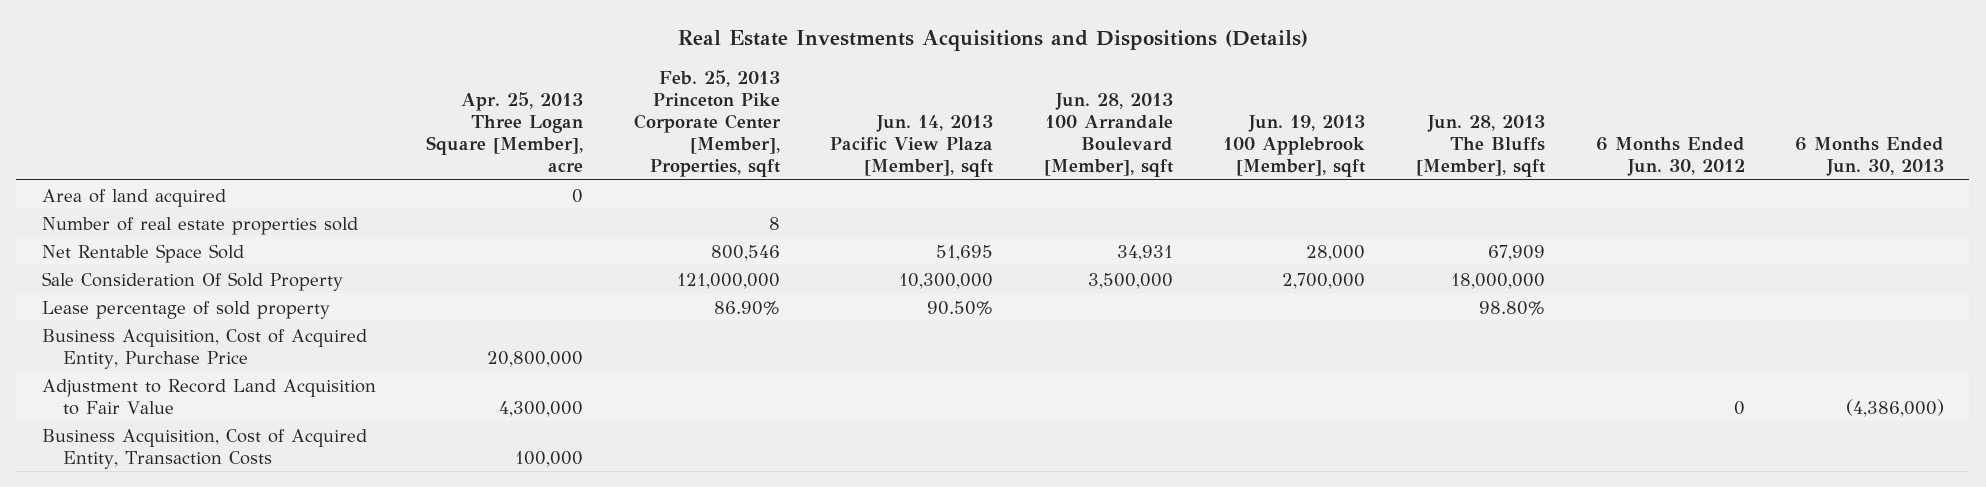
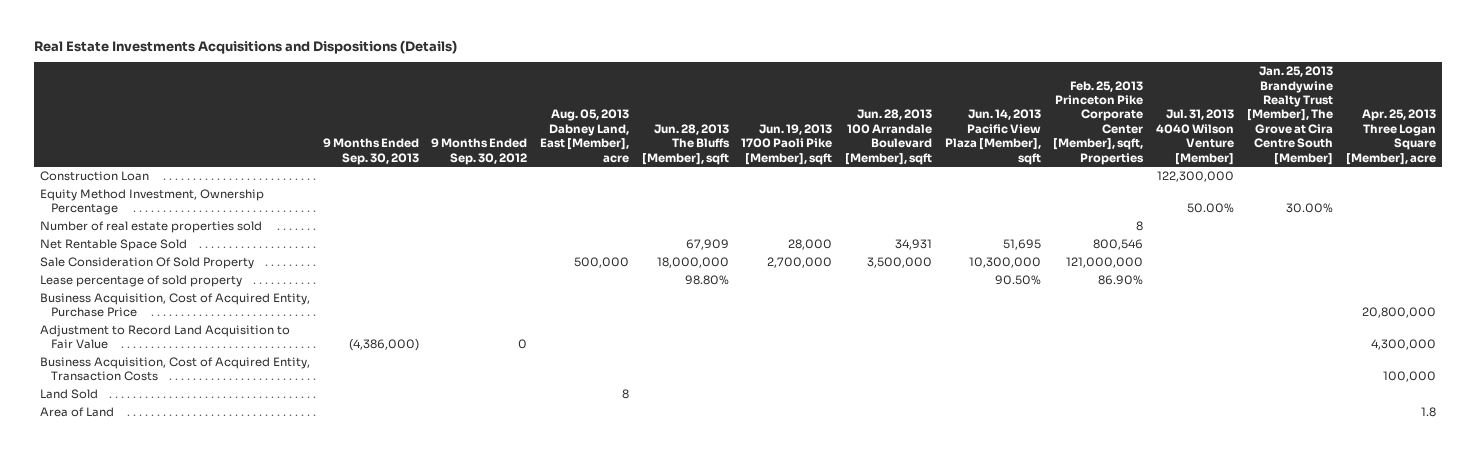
[633,69,781,177] Feb. 25, 2013 Princeton Pike Corporate Center [Member], Properties, sqft -> none
[1223,114,1366,177] Jun. 19, 2013 100 Applebrook [Member], sqft -> none
[1595,136,1745,176] 6 Months Ended Jun. 30, 2012 -> none
[1795,136,1945,176] 6 Months Ended Jun. 30, 2013 -> none
none -> [322,138,419,165] 9 Months Ended Sep. 30, 2013
none -> [431,138,528,165] 9 Months Ended Sep. 30, 2012
none -> [539,109,629,163] Aug. 05, 2013 Dabney Land, East [Member], acre
none -> [741,123,833,165] Jun. 19, 2013 1700 Paoli Pike [Member], sqft
none -> [1053,80,1145,165] Feb. 25, 2013 Princeton Pike Corporate Center [Member], sqft, Properties
none -> [1156,109,1235,165] Jul. 31, 2013 4040 Wilson Venture [Member]
none -> [1246,66,1333,165] Jan. 25, 2013 Brandywine Realty Trust [Member], The Grove at Cira Centre South [Member]
[41,188,226,207] Area of land acquired -> none
none -> [39,170,149,181] Construction Loan
none -> [39,188,264,216] Equity Method Investment, Ownership Percentage
none -> [39,388,98,399] Land Sold
none -> [39,406,114,417] Area of Land

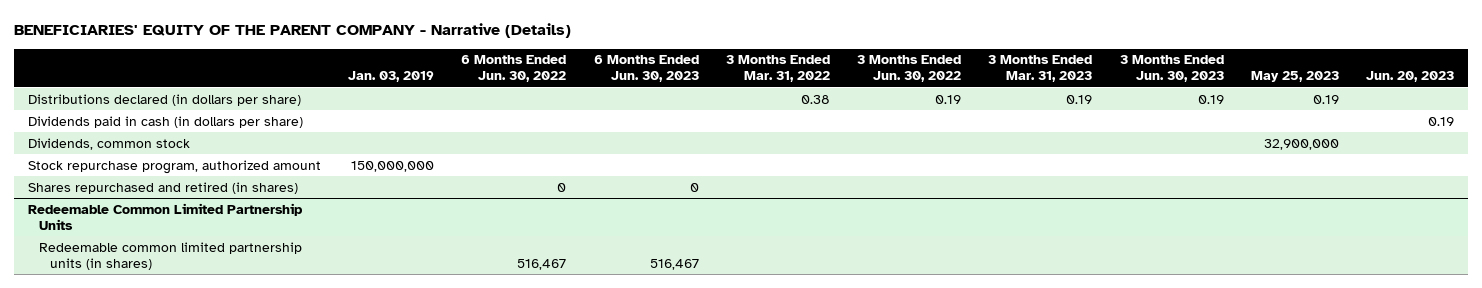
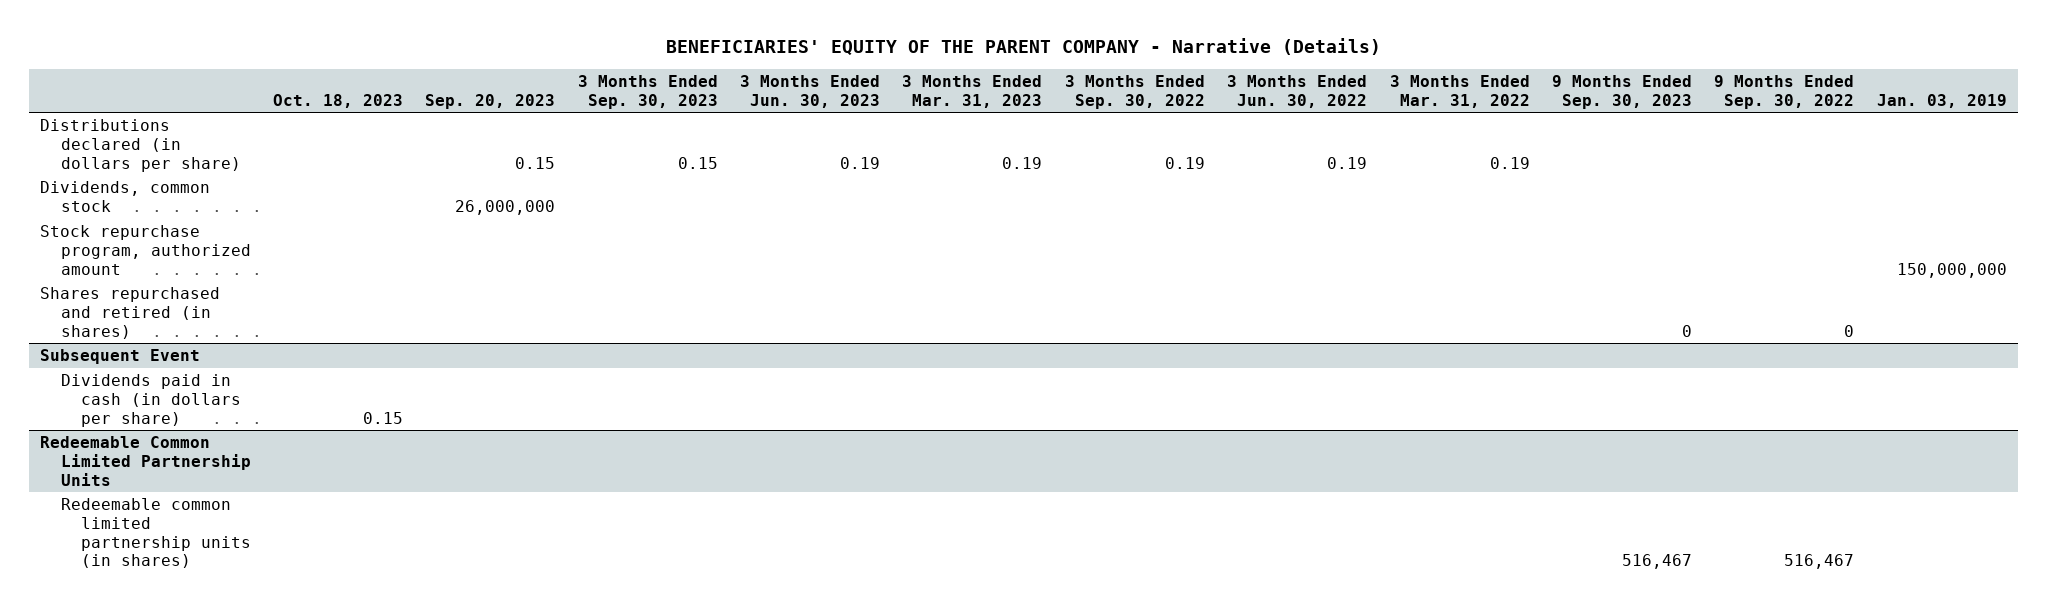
[461,55,567,83] 6 Months Ended Jun. 30, 2022 -> none
[593,55,699,83] 6 Months Ended Jun. 30, 2023 -> none
[1250,71,1339,83] May 25, 2023 -> none
[1366,71,1455,83] Jun. 20, 2023 -> none
none -> [272,93,403,108] Oct. 18, 2023
none -> [425,93,556,109] Sep. 20, 2023
none -> [577,74,718,109] 3 Months Ended Sep. 30, 2023
none -> [1064,74,1205,109] 3 Months Ended Sep. 30, 2022
none -> [1551,74,1692,109] 9 Months Ended Sep. 30, 2023
none -> [1714,74,1855,109] 9 Months Ended Sep. 30, 2022
[27,115,303,128] Dividends paid in cash (in dollars per share) -> none
[800,94,830,104] 0.38 -> [1489,156,1530,169] 0.19
none -> [40,349,201,365] Subsequent Event
none -> [60,374,241,427] Dividends paid in cash (in dollars per share)

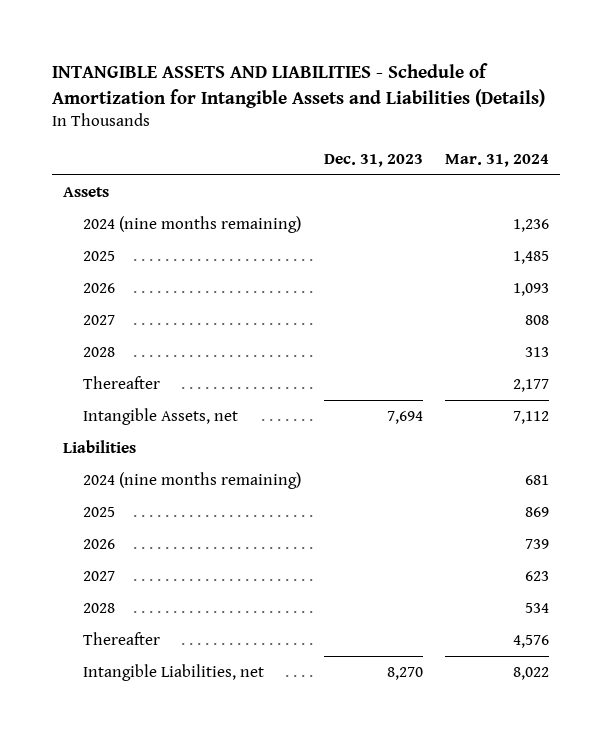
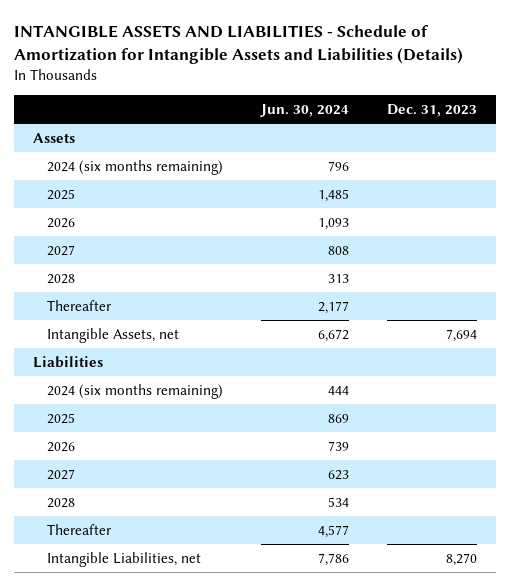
[445,154,550,168] Mar. 31, 2024 -> none
none -> [259,103,349,117] Jun. 30, 2024
[83,216,302,234] 2024 (nine months remaining) -> [46,160,223,176] 2024 (six months remaining)
[83,472,302,490] 2024 (nine months remaining) -> [46,384,223,400] 2024 (six months remaining)

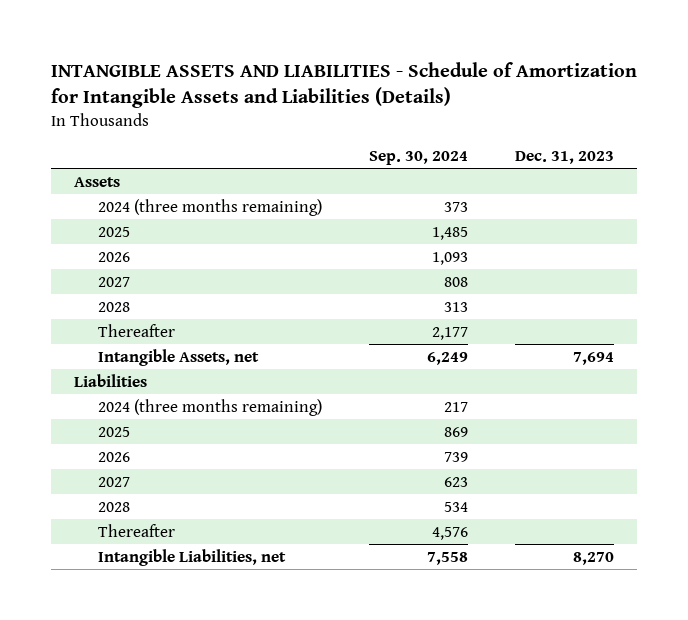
[259,103,349,117] Jun. 30, 2024 -> none
none -> [368,150,468,165] Sep. 30, 2024
[46,160,223,176] 2024 (six months remaining) -> [98,198,323,216] 2024 (three months remaining)
[46,384,223,400] 2024 (six months remaining) -> [98,398,323,416] 2024 (three months remaining)

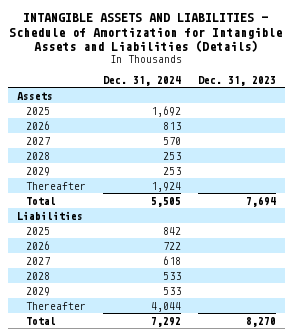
[368,150,468,165] Sep. 30, 2024 -> none
none -> [103,75,182,86] Dec. 31, 2024
[98,198,323,216] 2024 (three months remaining) -> none
none -> [26,166,51,176] 2029
[98,348,260,366] Intangible Assets, net -> [26,196,57,205] Total
[98,398,323,416] 2024 (three months remaining) -> none
none -> [26,286,51,296] 2029
[98,548,287,566] Intangible Liabilities, net -> [26,316,57,325] Total

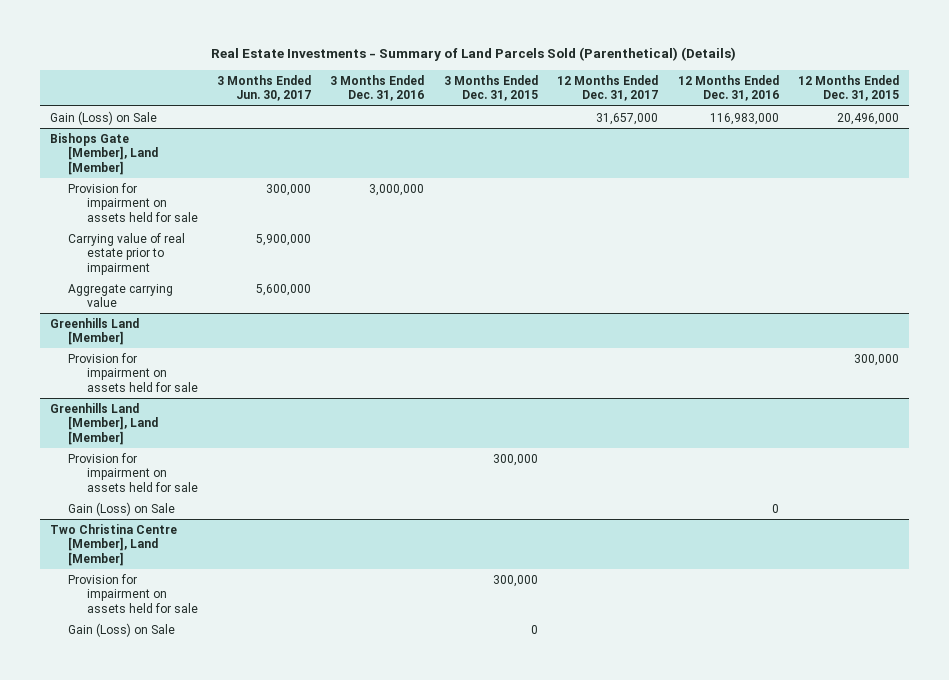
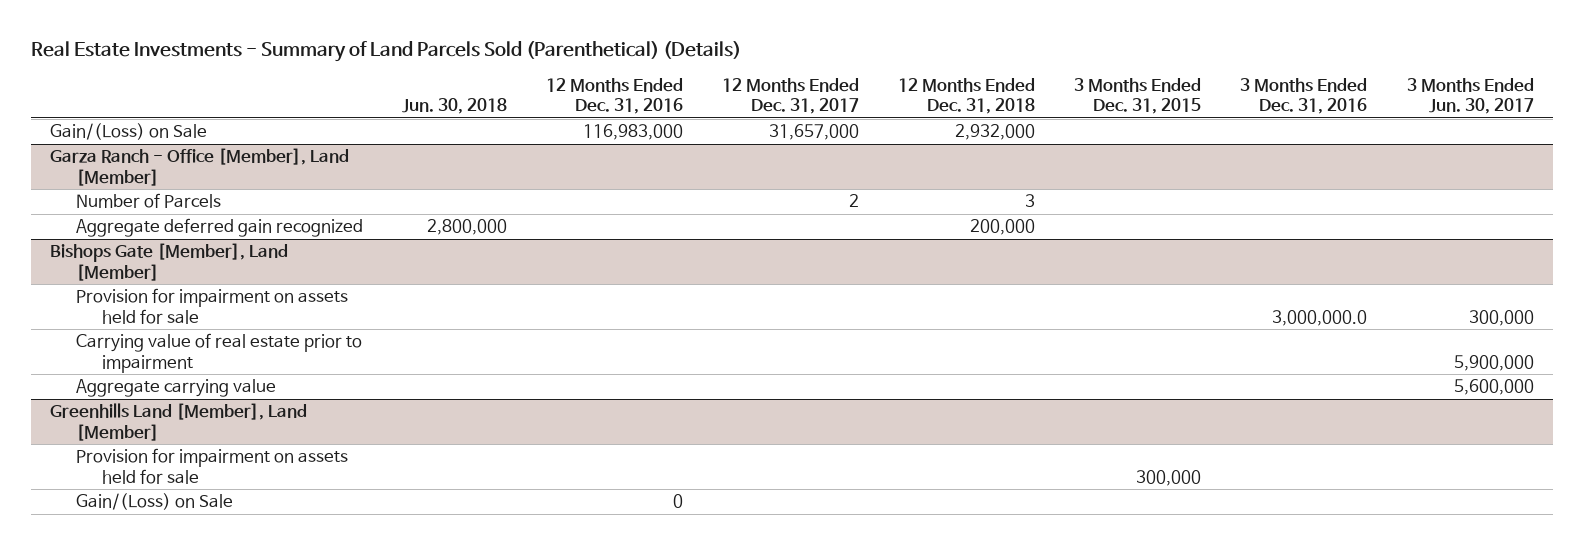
[798,74,900,102] 12 Months Ended Dec. 31, 2015 -> none
none -> [402,97,508,114] Jun. 30, 2018
none -> [898,77,1036,114] 12 Months Ended Dec. 31, 2018
[49,110,157,125] Gain (Loss) on Sale -> [50,123,208,141] Gain/(Loss) on Sale
none -> [50,148,350,186] Garza Ranch - Office [Member], Land [Member]
none -> [75,193,221,209] Number of Parcels
none -> [75,218,363,238] Aggregate deferred gain recognized
[369,183,425,196] 3,000,000 -> [1272,309,1368,326] 3,000,000.0
[49,317,139,346] Greenhills Land [Member] -> none
[68,352,198,392] Provision for impairment on assets held for sale -> none
[49,523,177,566] Two Christina Centre [Member], Land [Member] -> none
[68,573,198,613] Provision for impairment on assets held for sale -> none
[68,622,176,637] Gain (Loss) on Sale -> none
[68,501,176,516] Gain (Loss) on Sale -> [75,493,233,511] Gain/(Loss) on Sale

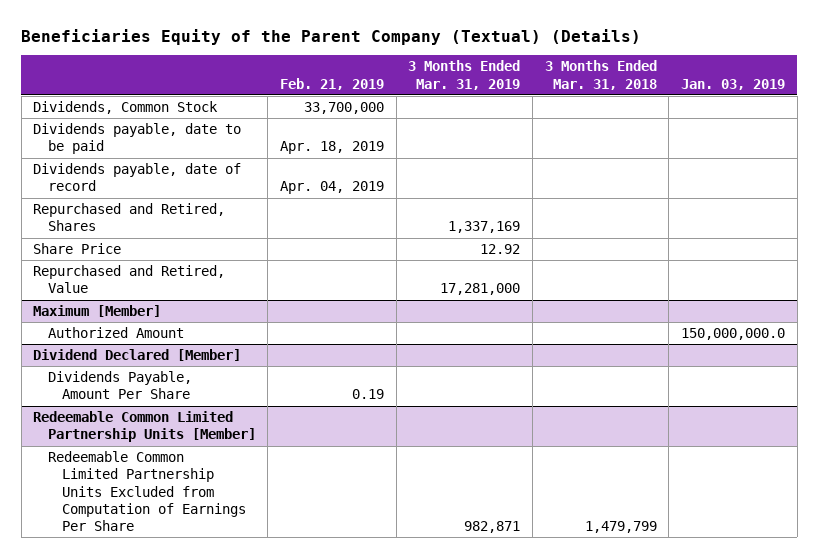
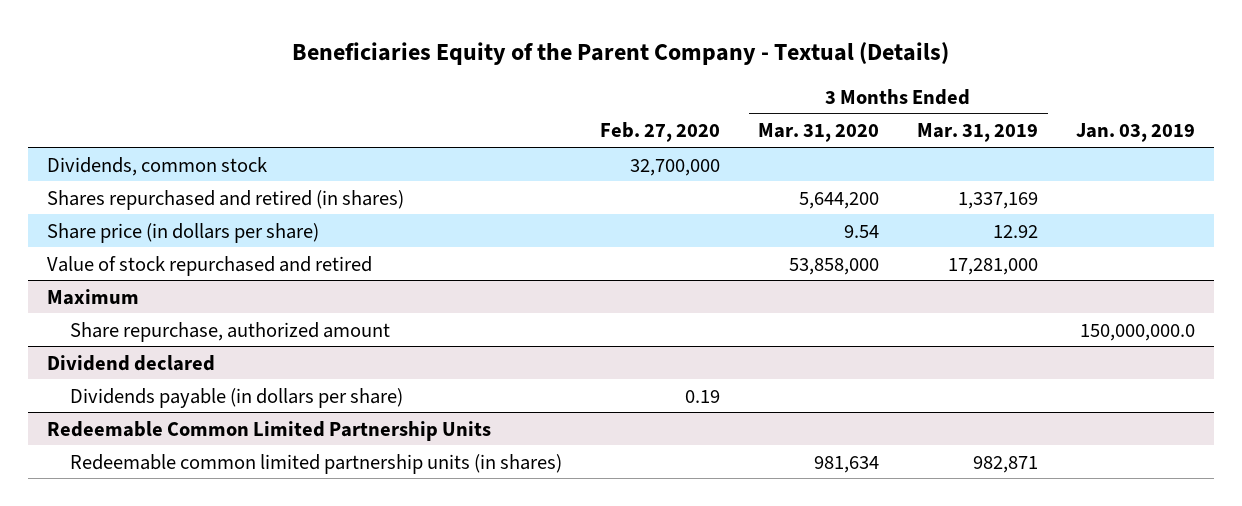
[21,28,642,45] Beneficiaries Equity of the Parent Company (Textual) (Details) -> [292,41,950,65] Beneficiaries Equity of the Parent Company - Textual (Details)
[280,77,385,90] Feb. 21, 2019 -> none
[544,60,657,90] 3 Months Ended Mar. 31, 2018 -> none
none -> [599,122,720,143] Feb. 27, 2020
none -> [758,123,880,143] Mar. 31, 2020
[33,123,242,155] Dividends payable, date to be paid -> none
[33,163,242,192] Dividends payable, date of record -> none
[33,101,219,115] Dividends, Common Stock -> [46,156,267,176] Dividends, common stock
[33,203,226,232] Repurchased and Retired, Shares -> [46,189,404,210] Shares repurchased and retired (in shares)
[33,243,122,255] Share Price -> [46,222,319,243] Share price (in dollars per share)
[33,265,226,294] Repurchased and Retired, Value -> [46,255,372,276] Value of stock repurchased and retired
[33,305,162,318] Maximum [Member] -> [46,288,139,305] Maximum
[47,327,184,339] Authorized Amount -> [69,321,390,342] Share repurchase, authorized amount
[33,349,242,362] Dividend Declared [Member] -> [46,354,215,371] Dividend declared
[47,371,192,400] Dividends Payable, Amount Per Share -> [69,387,403,408] Dividends payable (in dollars per share)
[33,411,256,443] Redeemable Common Limited Partnership Units [Member] -> [46,420,491,441] Redeemable Common Limited Partnership Units
[47,451,247,532] Redeemable Common Limited Partnership Units Excluded from Computation of Earnings Per Share -> [69,453,562,474] Redeemable common limited partnership units (in shares)

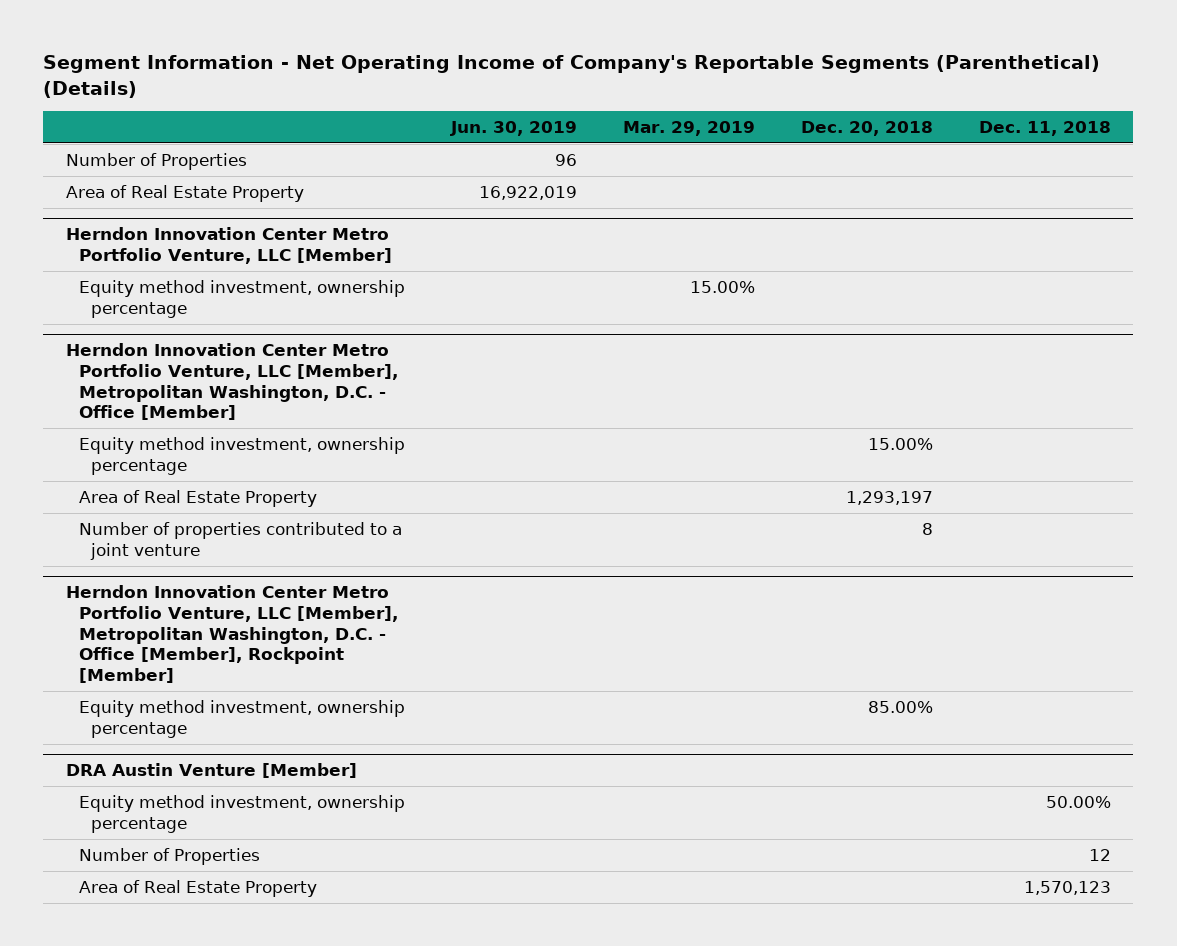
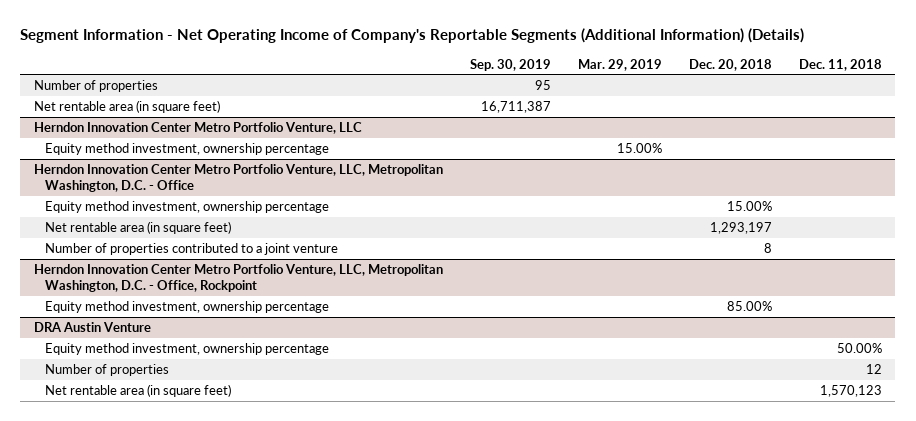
[43,54,1101,98] Segment Information - Net Operating Income of Company's Reportable Segments (Parenthetical) (Details) -> [20,28,805,44] Segment Information - Net Operating Income of Company's Reportable Segments (Additional Information) (Details)
[449,121,577,137] Jun. 30, 2019 -> none
none -> [469,58,551,71] Sep. 30, 2019
[66,152,248,170] Number of Properties -> [33,80,158,93] Number of properties
[66,184,305,202] Area of Real Estate Property -> [33,100,220,114] Net rentable area (in square feet)
[66,227,392,264] Herndon Innovation Center Metro Portfolio Venture, LLC [Member] -> [33,122,362,135] Herndon Innovation Center Metro Portfolio Venture, LLC
[66,343,398,421] Herndon Innovation Center Metro Portfolio Venture, LLC [Member], Metropolitan Washington, D.C. - Office [Member] -> [33,164,443,193] Herndon Innovation Center Metro Portfolio Venture, LLC, Metropolitan Washington, D.C. - Office
[78,489,317,507] Area of Real Estate Property -> [45,221,232,235] Net rentable area (in square feet)
[66,585,398,683] Herndon Innovation Center Metro Portfolio Venture, LLC [Member], Metropolitan Washington, D.C. - Office [Member], Rockpoint [Member] -> [33,264,443,293] Herndon Innovation Center Metro Portfolio Venture, LLC, Metropolitan Washington, D.C. - Office, Rockpoint
[66,763,358,779] DRA Austin Venture [Member] -> [33,322,151,333] DRA Austin Venture
[78,847,260,865] Number of Properties -> [45,364,170,377] Number of properties
[78,879,317,897] Area of Real Estate Property -> [45,384,232,398] Net rentable area (in square feet)

